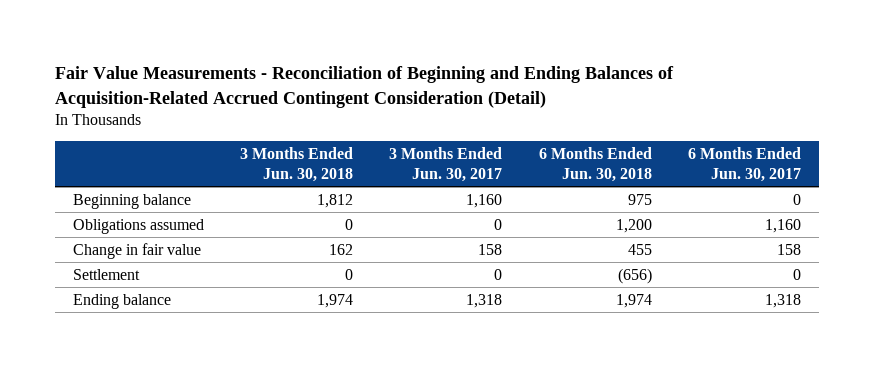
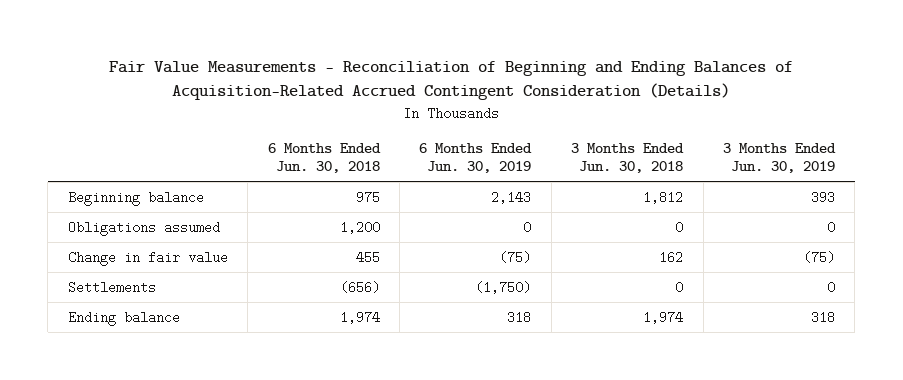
[54,66,674,108] Fair Value Measurements - Reconciliation of Beginning and Ending Balances of Acquisition-Related Accrued Contingent Consideration (Detail) -> [109,61,794,101] Fair Value Measurements - Reconciliation of Beginning and Ending Balances of Acquisition-Related Accrued Contingent Consideration (Details)
[389,146,503,183] 3 Months Ended Jun. 30, 2017 -> none
[687,146,801,183] 6 Months Ended Jun. 30, 2017 -> none
none -> [419,143,533,174] 6 Months Ended Jun. 30, 2019
none -> [723,143,837,174] 3 Months Ended Jun. 30, 2019
[72,268,140,280] Settlement -> [67,280,156,294] Settlements

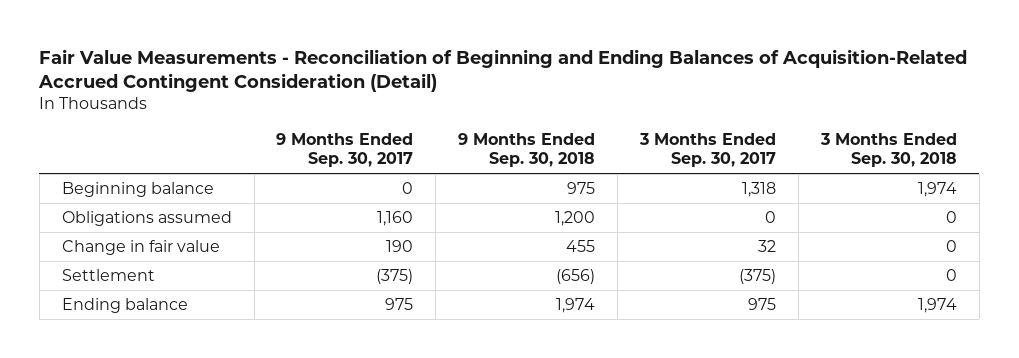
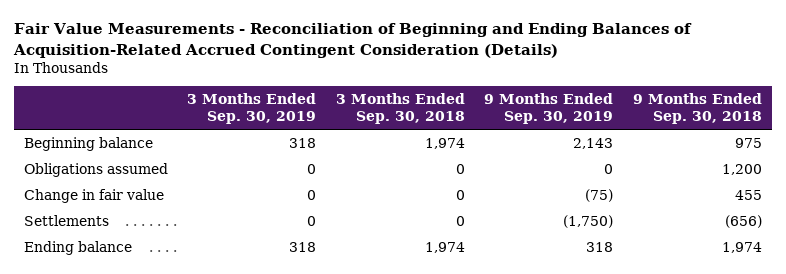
[38,48,968,93] Fair Value Measurements - Reconciliation of Beginning and Ending Balances of Acquisition-Related Accrued Contingent Consideration (Detail) -> [12,23,692,58] Fair Value Measurements - Reconciliation of Beginning and Ending Balances of Acquisition-Related Accrued Contingent Consideration (Details)
[276,133,414,168] 9 Months Ended Sep. 30, 2017 -> none
[639,133,777,168] 3 Months Ended Sep. 30, 2017 -> none
none -> [187,93,317,124] 3 Months Ended Sep. 30, 2019
none -> [484,93,614,124] 9 Months Ended Sep. 30, 2019
[61,269,155,282] Settlement -> [23,215,109,227] Settlements

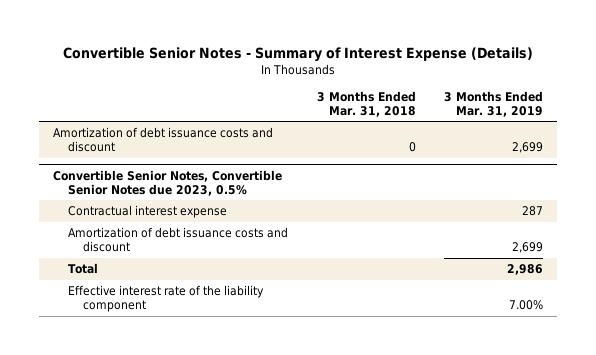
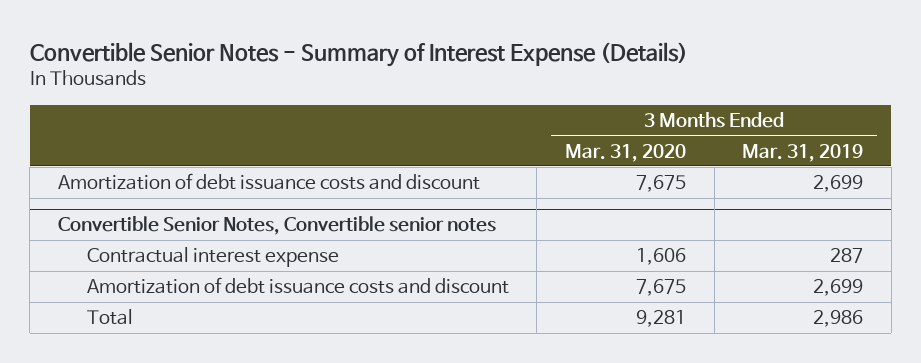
[316,91,416,118] 3 Months Ended Mar. 31, 2018 -> none
none -> [565,143,687,162] Mar. 31, 2020
[53,170,283,197] Convertible Senior Notes, Convertible Senior Notes due 2023, 0.5% -> none
none -> [57,216,496,236] Convertible Senior Notes, Convertible senior notes
[68,285,265,313] Effective interest rate of the liability component -> none

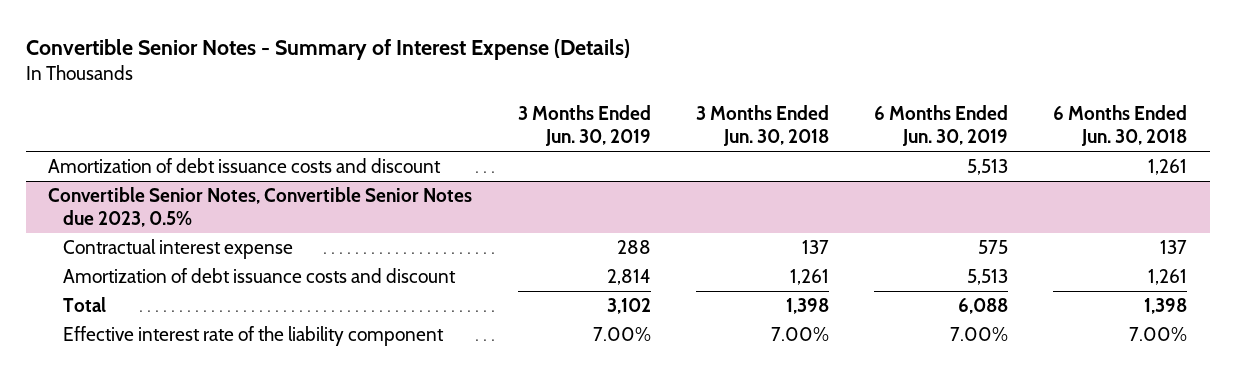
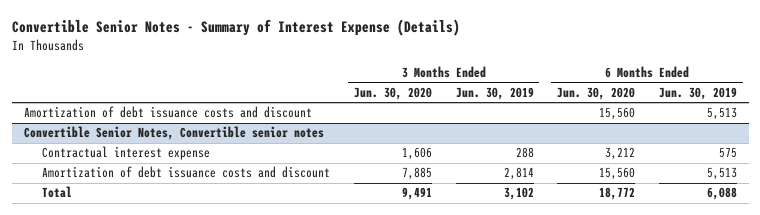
[695,105,829,147] 3 Months Ended Jun. 30, 2018 -> none
[1053,105,1188,147] 6 Months Ended Jun. 30, 2018 -> none
none -> [353,86,432,100] Jun. 30, 2020
none -> [557,86,636,100] Jun. 30, 2020
[48,186,473,228] Convertible Senior Notes, Convertible Senior Notes due 2023, 0.5% -> none
none -> [23,126,324,141] Convertible Senior Notes, Convertible senior notes
[62,325,444,346] Effective interest rate of the liability component -> none

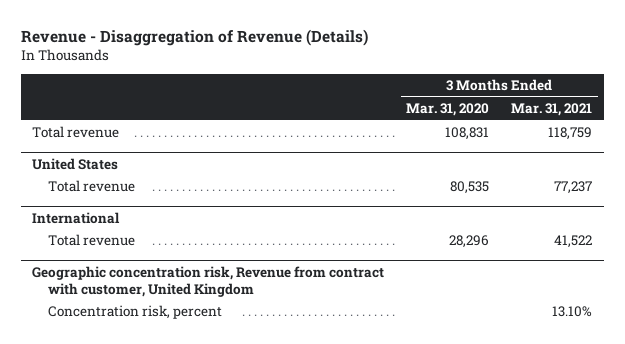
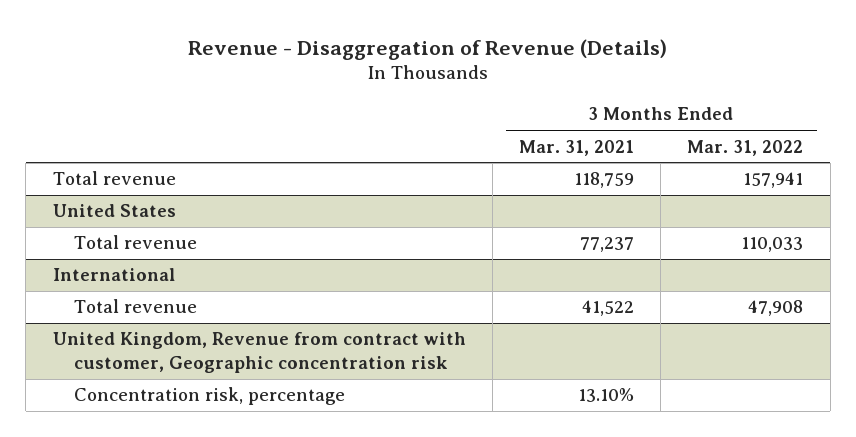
[406,103,490,117] Mar. 31, 2020 -> none
none -> [687,139,804,156] Mar. 31, 2022
[32,265,385,297] Geographic concentration risk, Revenue from contract with customer, United Kingdom -> [52,332,466,374] United Kingdom, Revenue from contract with customer, Geographic concentration risk
[48,305,223,320] Concentration risk, percent -> [74,387,346,406] Concentration risk, percentage

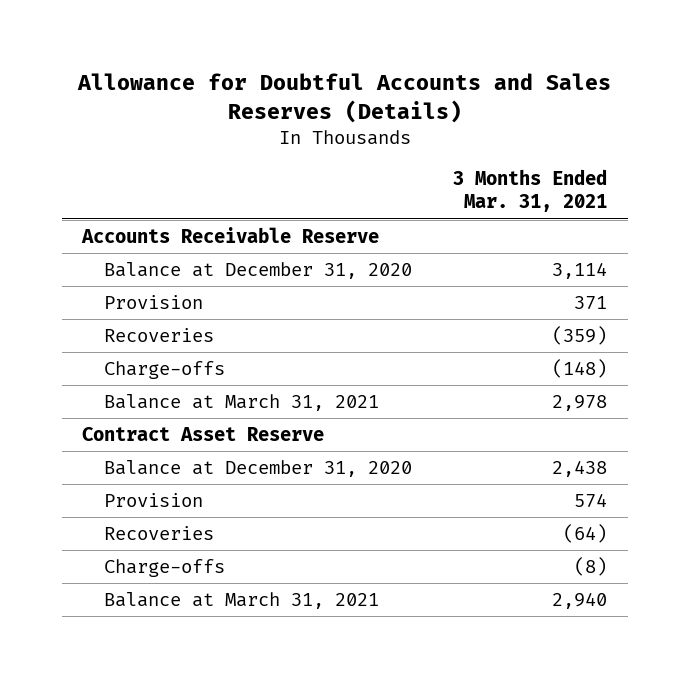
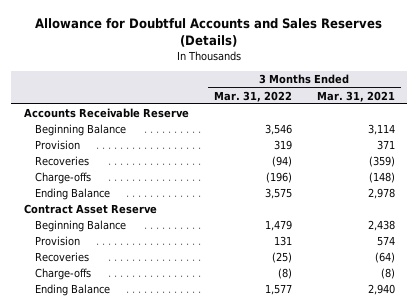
none -> [213,90,292,102] Mar. 31, 2022
[103,262,412,280] Balance at December 31, 2020 -> [35,124,127,137] Beginning Balance
[103,394,379,412] Balance at March 31, 2021 -> [35,188,111,201] Ending Balance
[103,460,412,478] Balance at December 31, 2020 -> [35,220,127,233] Beginning Balance
[103,592,379,610] Balance at March 31, 2021 -> [35,284,111,297] Ending Balance

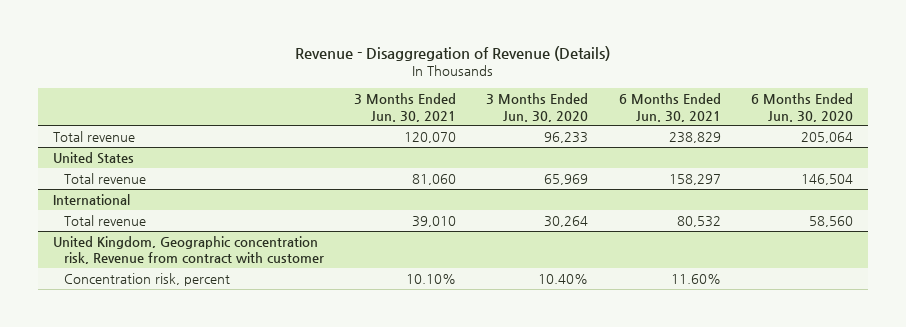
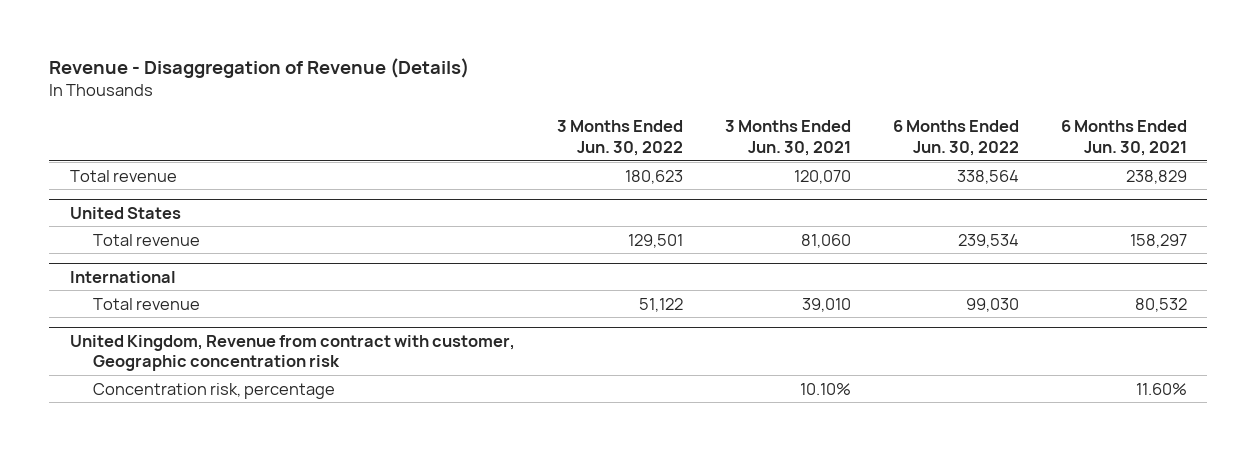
[486,93,589,122] 3 Months Ended Jun. 30, 2020 -> none
[751,93,854,122] 6 Months Ended Jun. 30, 2020 -> none
none -> [556,120,683,156] 3 Months Ended Jun. 30, 2022
none -> [892,120,1019,156] 6 Months Ended Jun. 30, 2022
[52,235,324,265] United Kingdom, Geographic concentration risk, Revenue from contract with customer -> [70,334,516,372] United Kingdom, Revenue from contract with customer, Geographic concentration risk
[63,272,230,286] Concentration risk, percent -> [93,382,336,399] Concentration risk, percentage

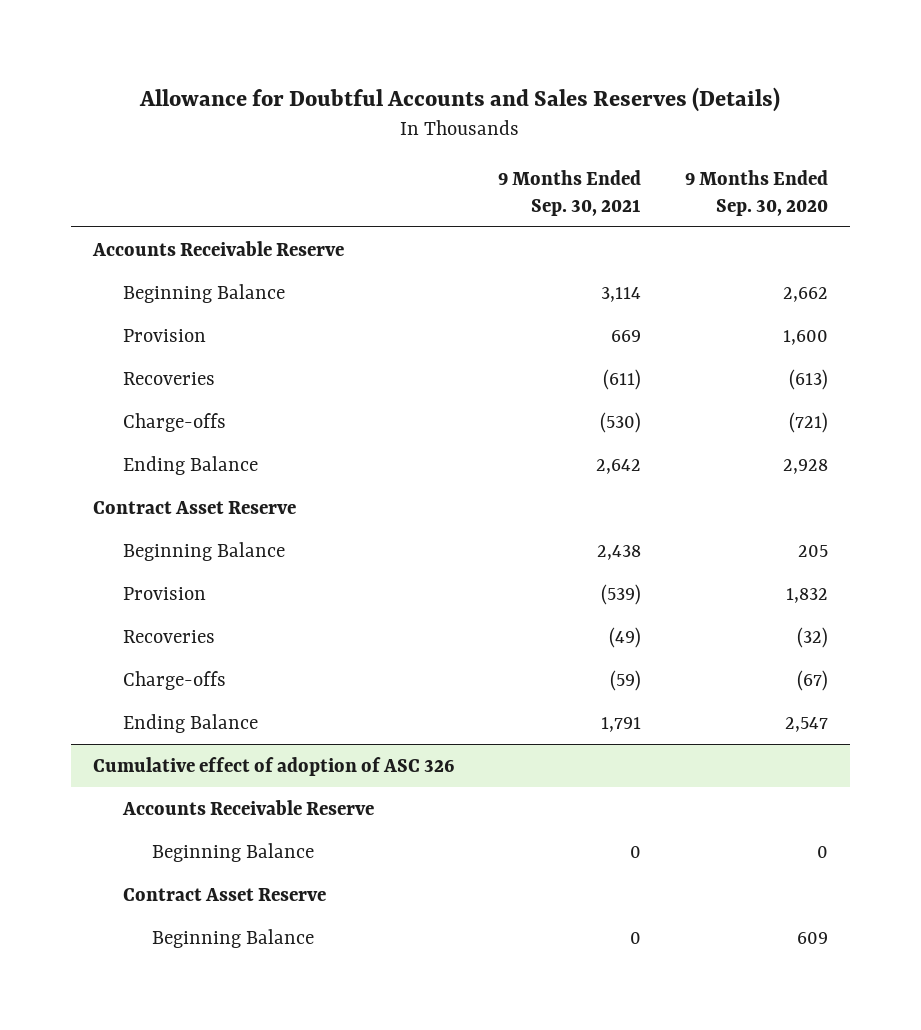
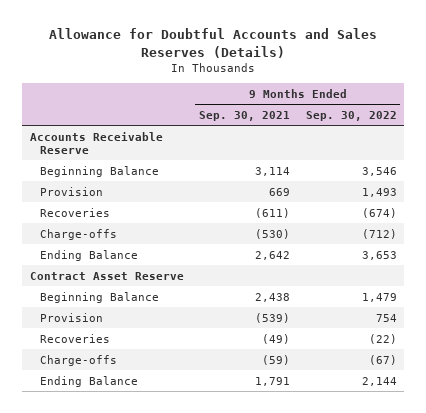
[684,170,828,216] 9 Months Ended Sep. 30, 2020 -> none
none -> [305,110,397,121] Sep. 30, 2022
[93,756,455,776] Cumulative effect of adoption of ASC 326 -> none
[121,799,374,815] Accounts Receivable Reserve -> none
[152,842,315,862] Beginning Balance -> none
[122,887,326,901] Contract Asset Reserve -> none
[152,928,315,948] Beginning Balance -> none

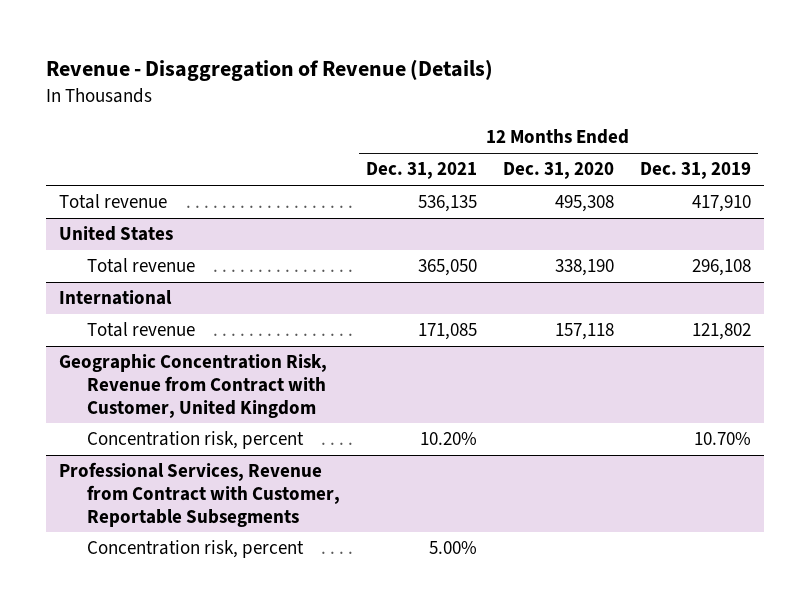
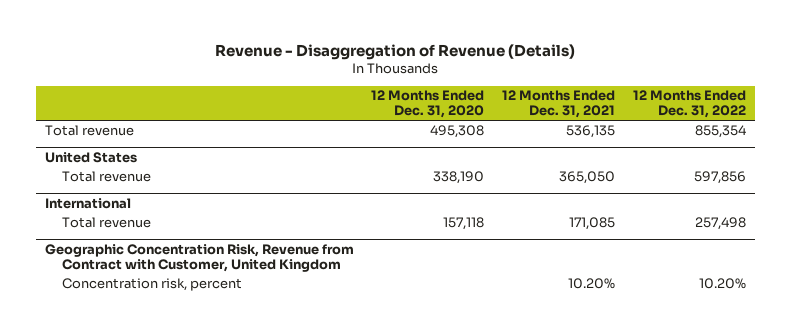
[639,162,751,180] Dec. 31, 2019 -> none
none -> [633,90,747,119] 12 Months Ended Dec. 31, 2022
[59,462,340,527] Professional Services, Revenue from Contract with Customer, Reportable Subsegments -> none
[86,540,304,559] Concentration risk, percent -> none

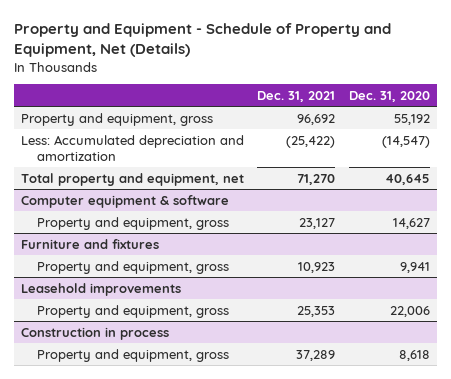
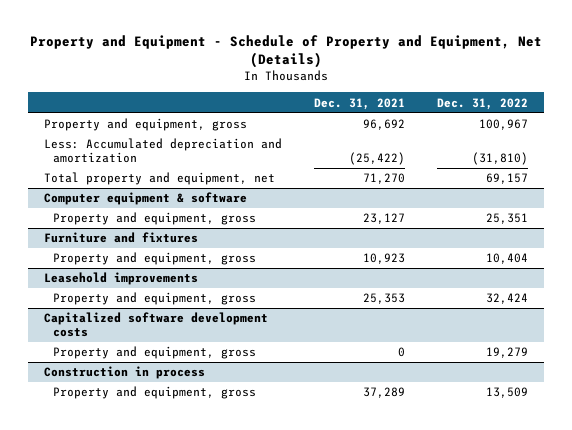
[349,91,431,103] Dec. 31, 2020 -> none
none -> [437,97,529,110] Dec. 31, 2022
none -> [43,312,268,338] Capitalized software development costs
none -> [52,346,256,360] Property and equipment, gross

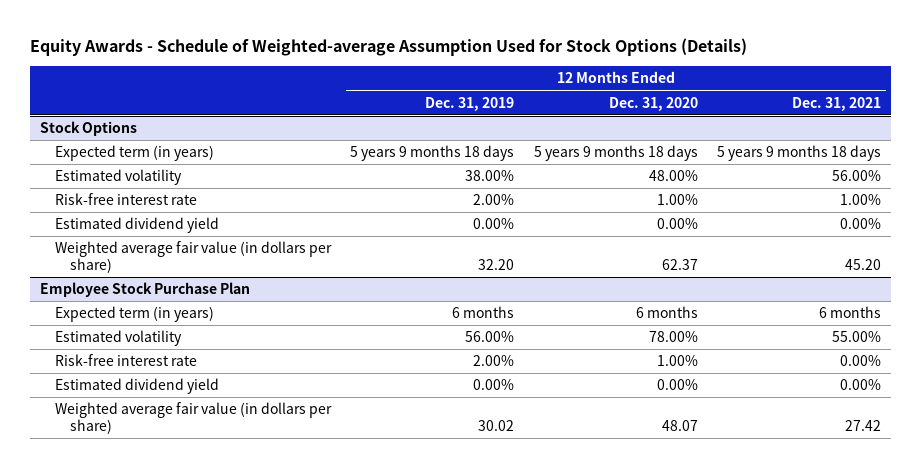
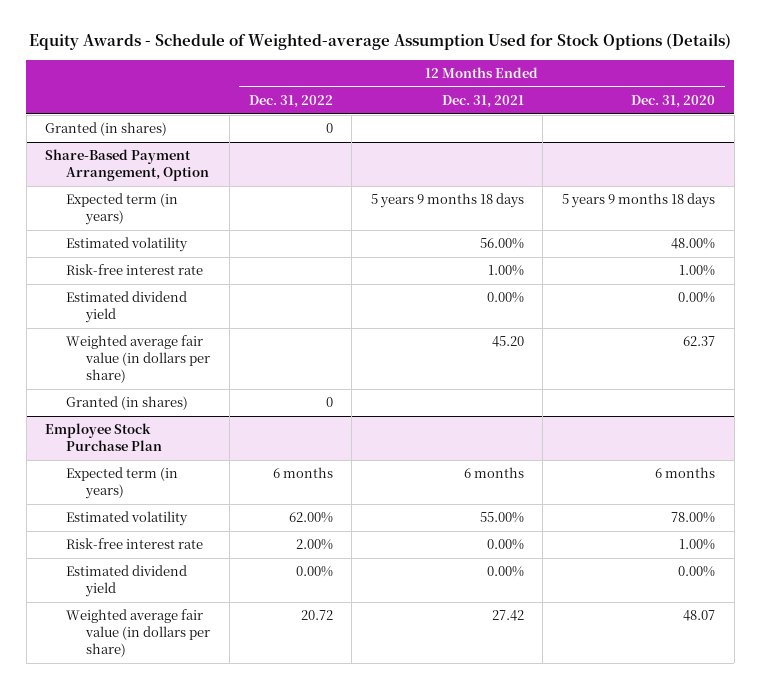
[425,96,515,111] Dec. 31, 2019 -> none
none -> [248,95,333,109] Dec. 31, 2022
none -> [45,122,168,137] Granted (in shares)
[40,121,138,137] Stock Options -> [45,149,209,182] Share-Based Payment Arrangement, Option
none -> [65,396,188,411] Granted (in shares)

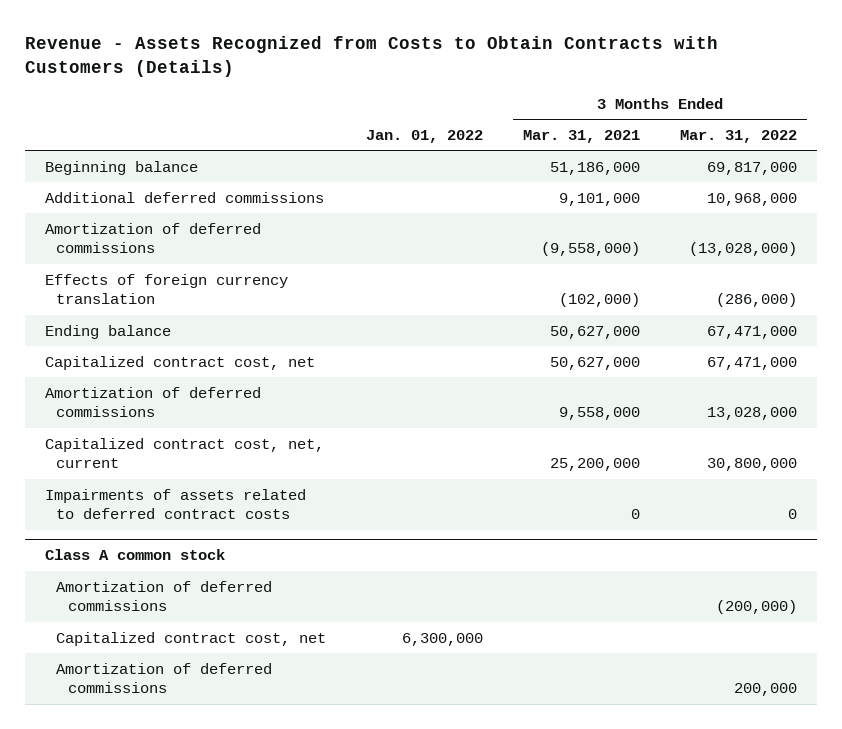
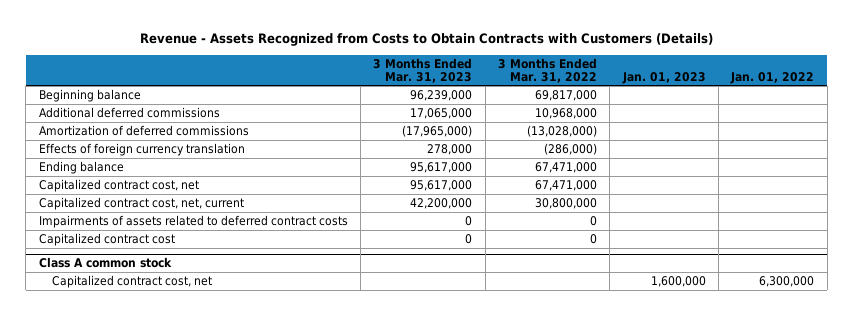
[523,129,641,143] Mar. 31, 2021 -> none
none -> [373,57,473,83] 3 Months Ended Mar. 31, 2023
none -> [621,71,706,84] Jan. 01, 2023
[44,386,261,418] Amortization of deferred commissions -> none
none -> [38,232,175,246] Capitalized contract cost
[56,580,273,612] Amortization of deferred commissions -> none
[56,662,273,694] Amortization of deferred commissions -> none

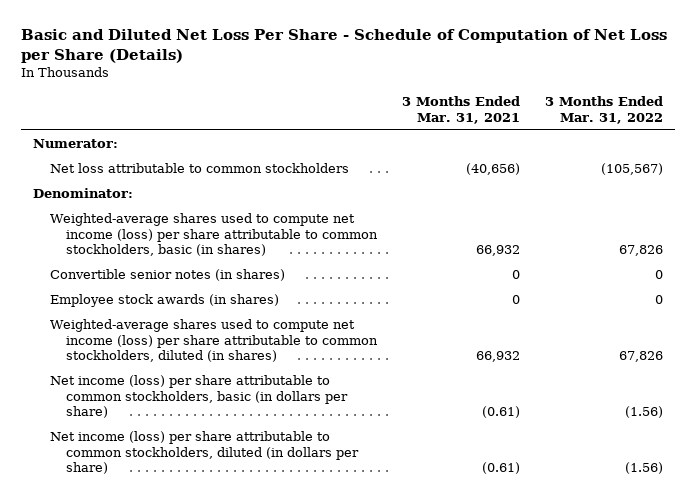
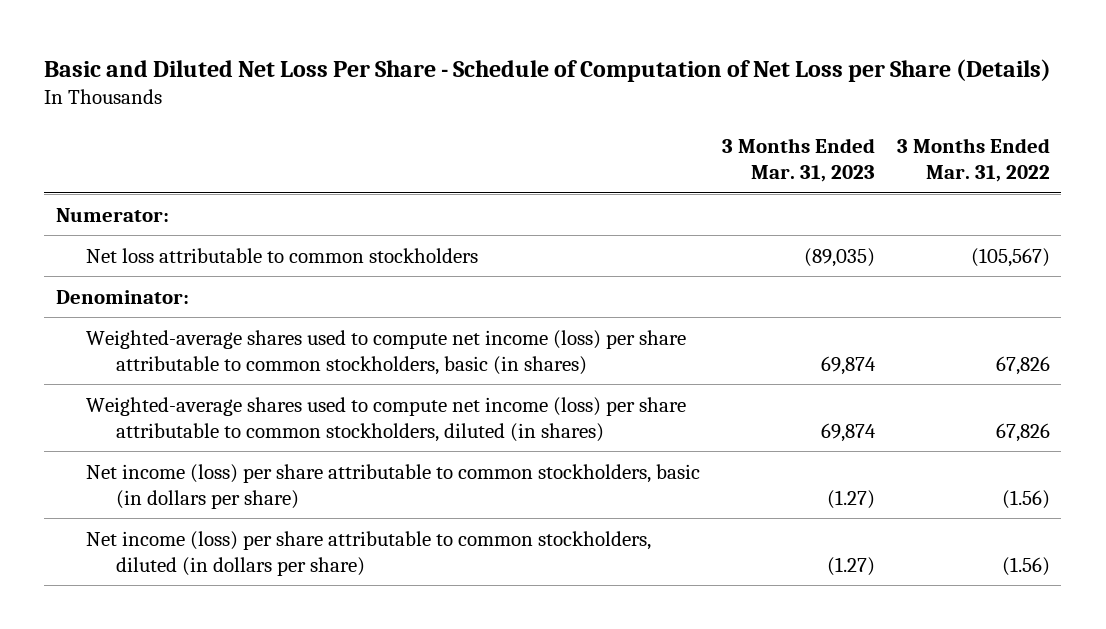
[401,96,520,124] 3 Months Ended Mar. 31, 2021 -> none
none -> [722,137,876,183] 3 Months Ended Mar. 31, 2023
[49,269,285,282] Convertible senior notes (in shares) -> none
[49,294,279,308] Employee stock awards (in shares) -> none

